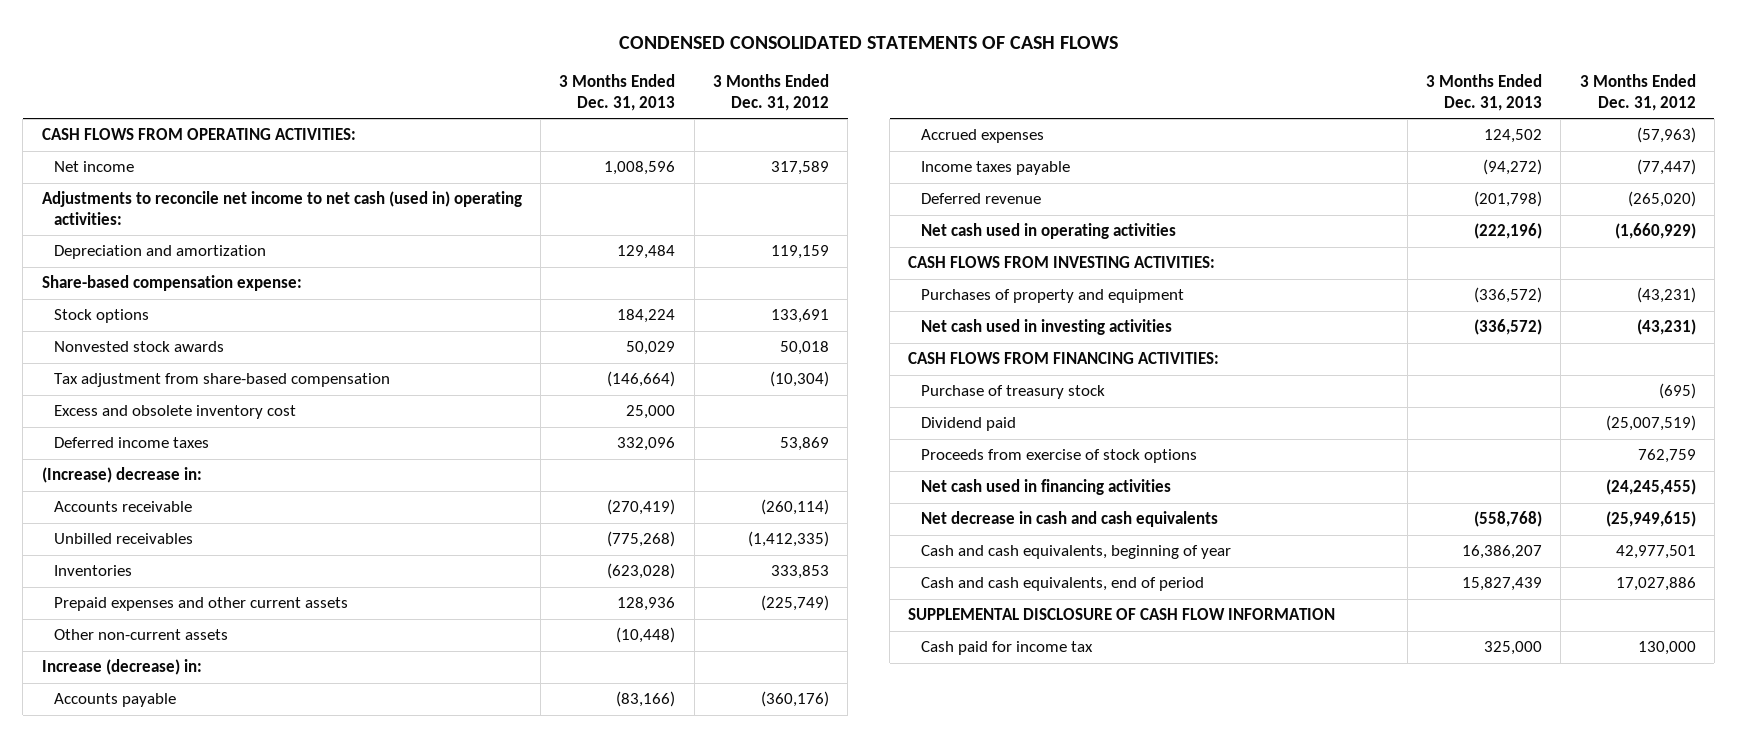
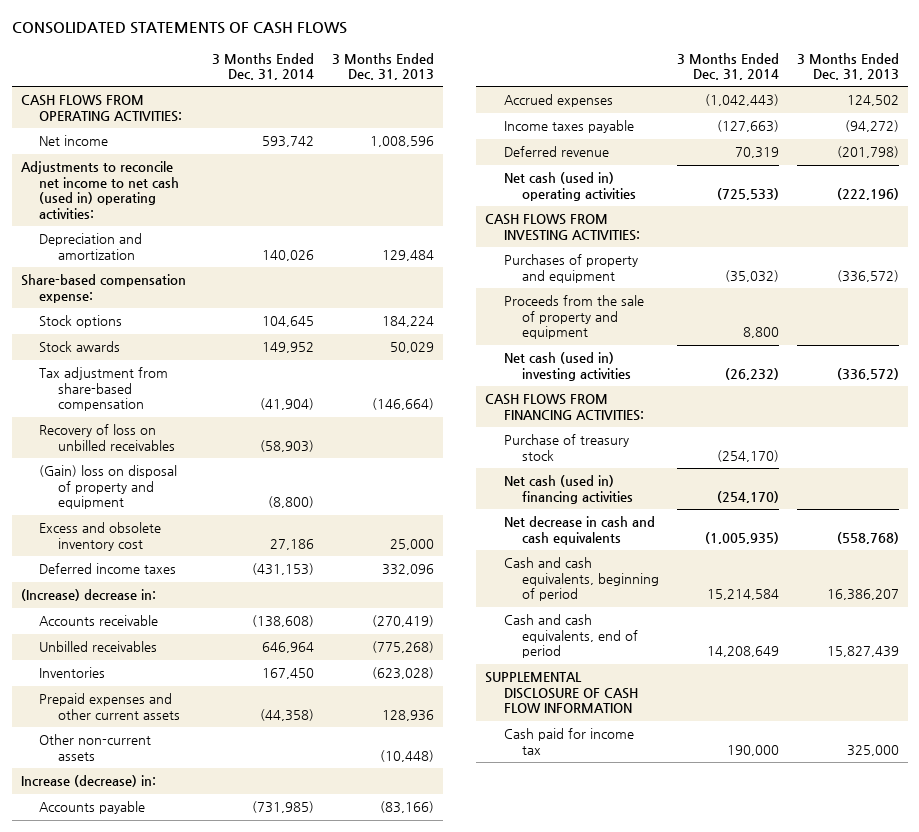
[618,36,1118,50] CONDENSED CONSOLIDATED STATEMENTS OF CASH FLOWS -> [11,22,347,35] CONSOLIDATED STATEMENTS OF CASH FLOWS
[712,74,829,111] 3 Months Ended Dec. 31, 2012 -> none
none -> [212,52,315,81] 3 Months Ended Dec. 31, 2014
[53,341,224,353] Nonvested stock awards -> [39,341,121,353] Stock awards
none -> [39,424,175,451] Recovery of loss on unbilled receivables
none -> [39,465,178,510] (Gain) loss on disposal of property and equipment
[920,223,1176,240] Net cash used in operating activities -> [503,172,637,201] Net cash (used in) operating activities
none -> [503,295,644,340] Proceeds from the sale of property and equipment
[920,319,1172,336] Net cash used in investing activities -> [503,352,632,381] Net cash (used in) investing activities
[920,417,1016,432] Dividend paid -> none
[920,449,1197,464] Proceeds from exercise of stock options -> none
[920,479,1171,496] Net cash used in financing activities -> [503,475,634,504] Net cash (used in) financing activities
[920,545,1231,560] Cash and cash equivalents, beginning of year -> [503,557,660,602] Cash and cash equivalents, beginning of period

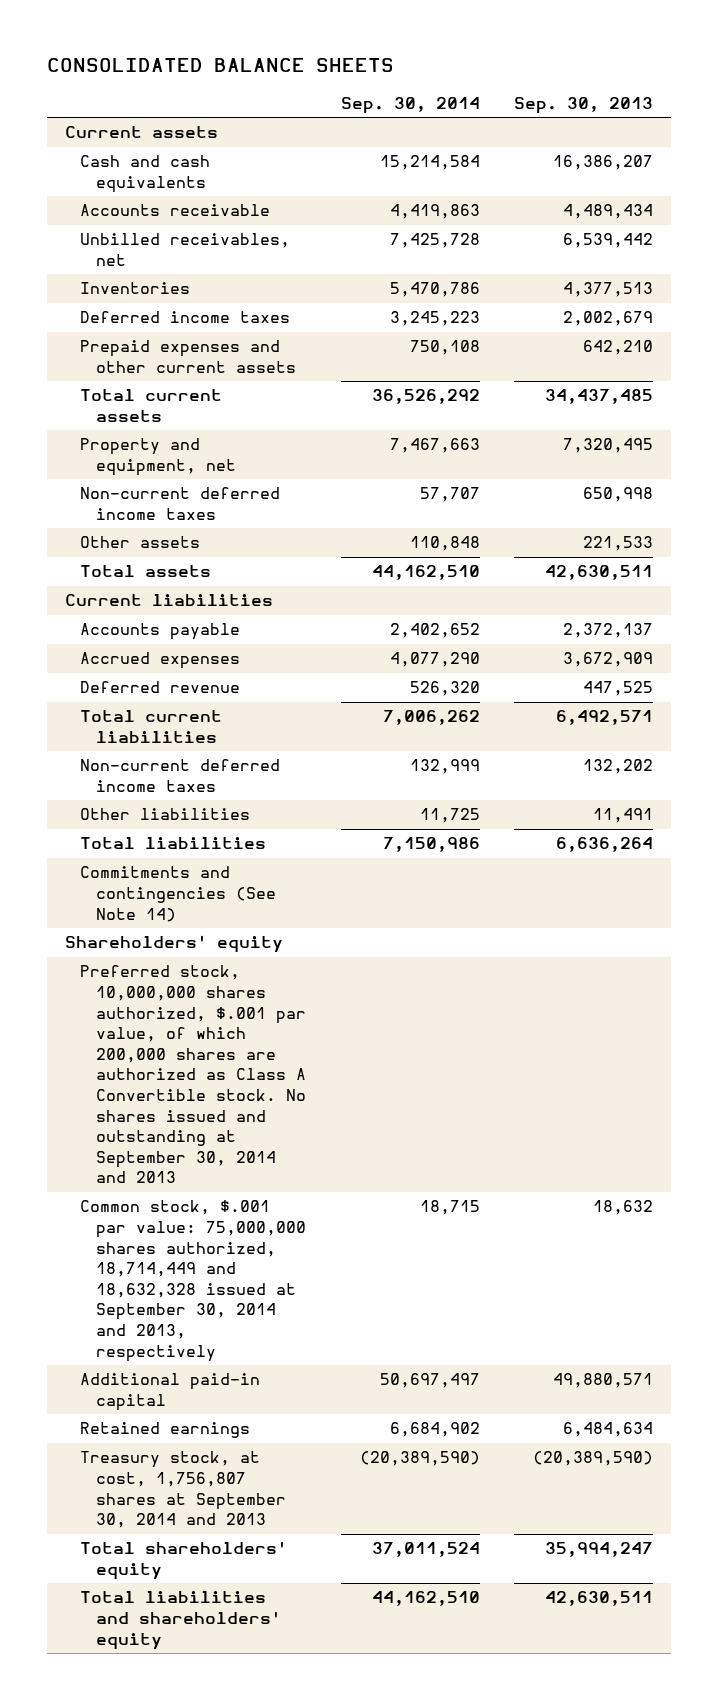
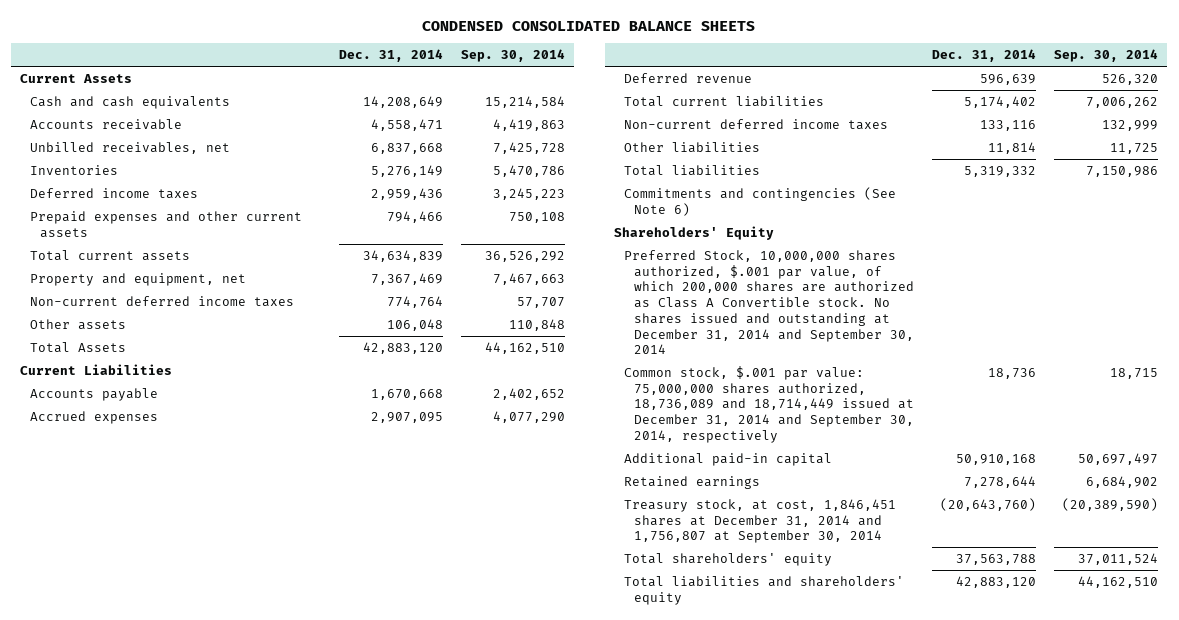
[47,58,395,73] CONSOLIDATED BALANCE SHEETS -> [422,20,756,31] CONDENSED CONSOLIDATED BALANCE SHEETS
[514,96,654,114] Sep. 30, 2013 -> none
none -> [338,49,443,63] Dec. 31, 2014
[64,126,218,139] Current assets -> [20,73,133,83] Current Assets
[80,565,212,578] Total assets -> [30,341,127,353] Total Assets
[64,594,273,607] Current liabilities -> [20,363,173,375] Current Liabilities
[80,866,276,922] Commitments and contingencies (See Note 14) -> [624,186,897,216] Commitments and contingencies (See Note 6)
[64,935,283,954] Shareholders' equity -> [614,225,775,240] Shareholders' Equity
[80,965,306,1184] Preferred stock, 10,000,000 shares authorized, $.001 par value, of which 200,000 shares are authorized as Class A Convertible stock. No shares issued and outstanding at September 30, 2014 and 2013 -> [624,249,915,355] Preferred Stock, 10,000,000 shares authorized, $.001 par value, of which 200,000 shares are authorized as Class A Convertible stock. No shares issued and outstanding at December 31, 2014 and September 30, 2014
[80,1200,306,1362] Common stock, $.001 par value: 75,000,000 shares authorized, 18,714,449 and 18,632,328 issued at September 30, 2014 and 2013, respectively -> [624,365,915,443] Common stock, $.001 par value: 75,000,000 shares authorized, 18,736,089 and 18,714,449 issued at December 31, 2014 and September 30, 2014, respectively
[80,1451,286,1529] Treasury stock, at cost, 1,756,807 shares at September 30, 2014 and 2013 -> [624,498,897,544] Treasury stock, at cost, 1,846,451 shares at December 31, 2014 and 1,756,807 at September 30, 2014

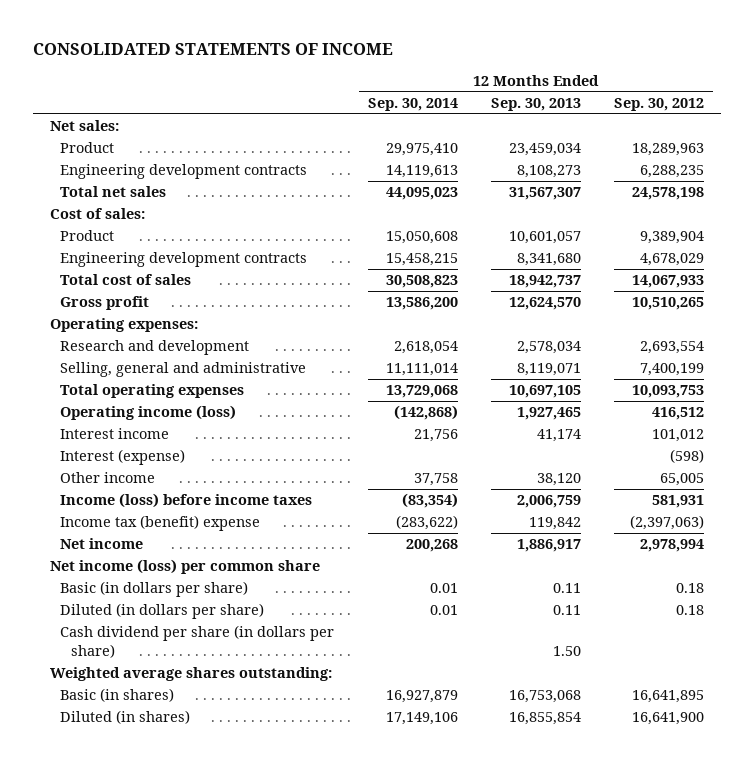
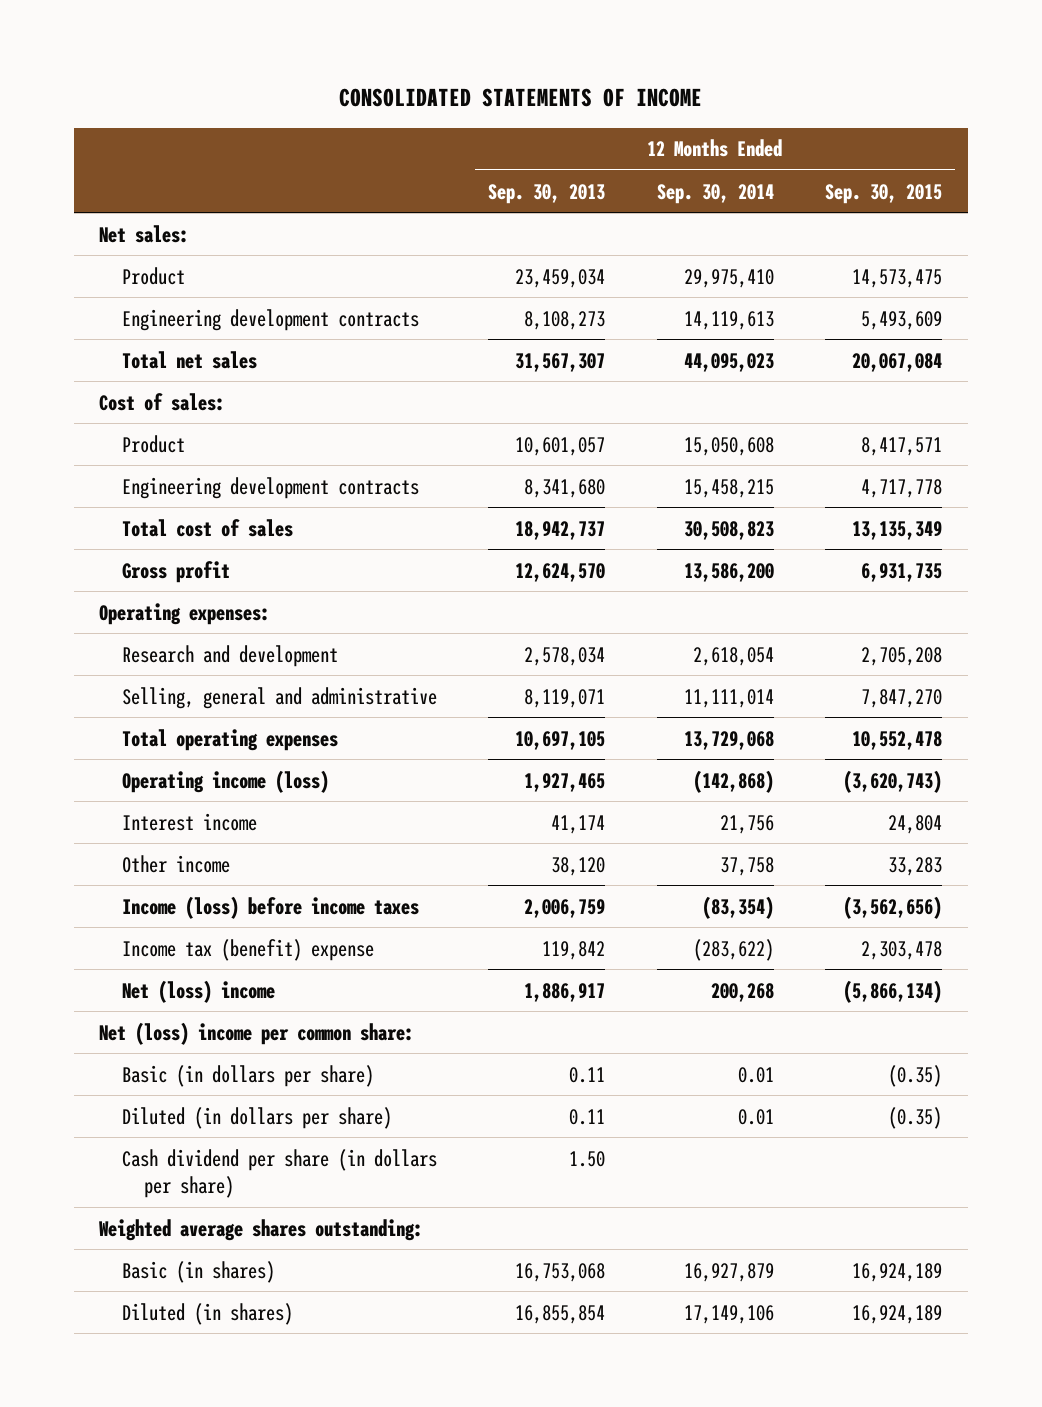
[614,97,705,111] Sep. 30, 2012 -> none
none -> [825,183,943,204] Sep. 30, 2015
[60,449,186,466] Interest (expense) -> none
[60,538,144,550] Net income -> [121,979,275,1003] Net (loss) income
[49,559,320,575] Net income (loss) per common share -> [99,1021,415,1045] Net (loss) income per common share:

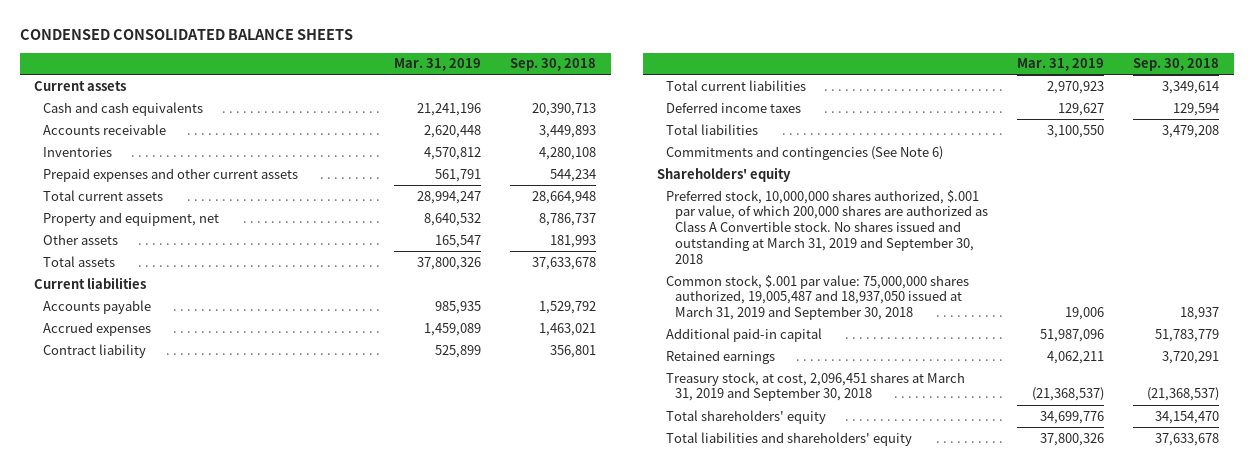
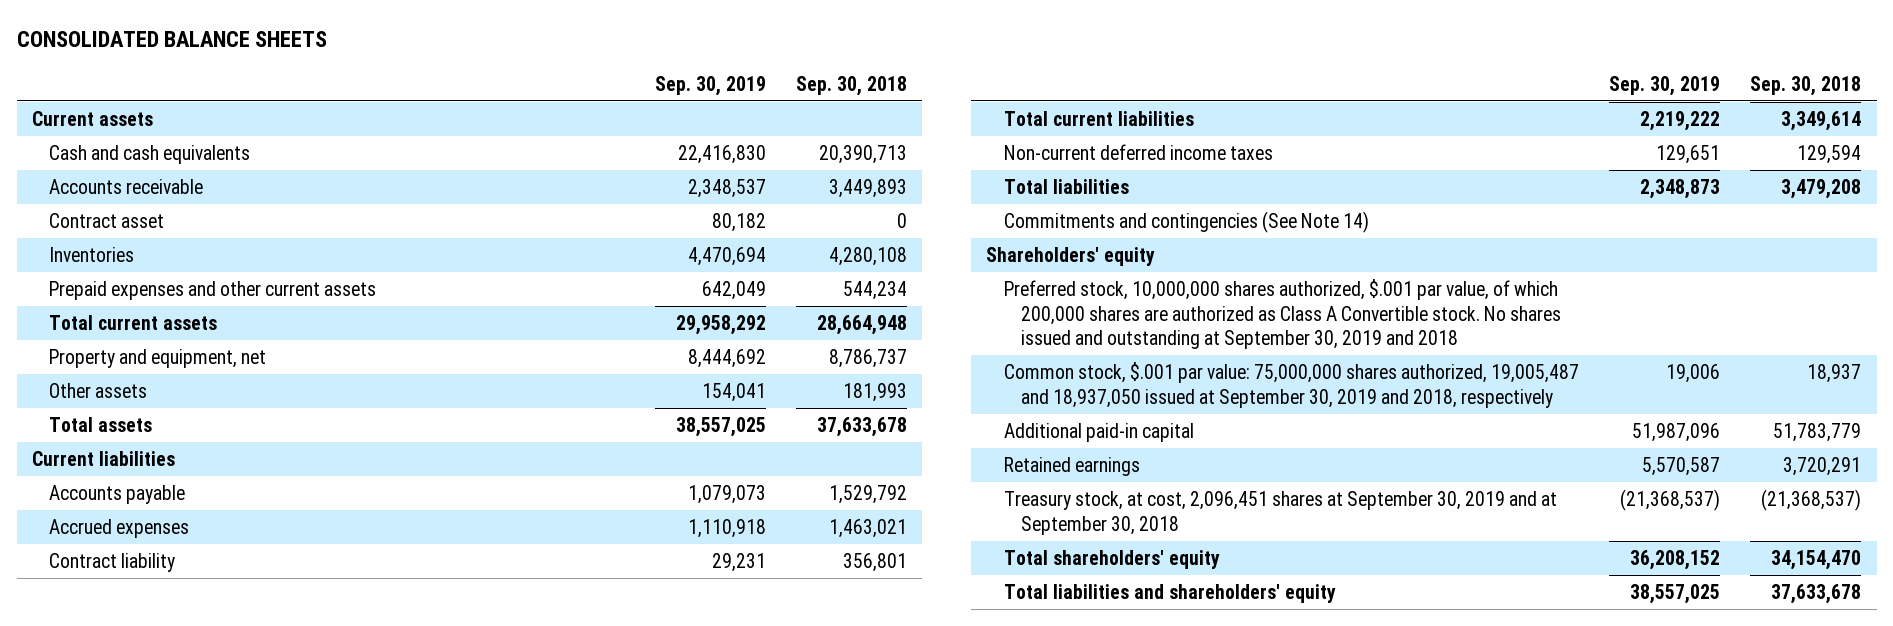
[19,28,353,40] CONDENSED CONSOLIDATED BALANCE SHEETS -> [16,31,327,48] CONSOLIDATED BALANCE SHEETS
[394,58,482,72] Mar. 31, 2019 -> none
none -> [654,76,766,97] Sep. 30, 2019
none -> [49,212,165,228] Contract asset
[666,101,802,113] Deferred income taxes -> [1003,143,1273,160] Non-current deferred income taxes
[666,145,944,160] Commitments and contingencies (See Note 6) -> [1003,210,1369,233] Commitments and contingencies (See Note 14)
[666,189,989,264] Preferred stock, 10,000,000 shares authorized, $.001 par value, of which 200,000 shares are authorized as Class A Convertible stock. No shares issued and outstanding at March 31, 2019 and September 30, 2018 -> [1003,278,1562,350] Preferred stock, 10,000,000 shares authorized, $.001 par value, of which 200,000 shares are authorized as Class A Convertible stock. No shares issued and outstanding at September 30, 2019 and 2018
[666,274,970,321] Common stock, $.001 par value: 75,000,000 shares authorized, 19,005,487 and 18,937,050 issued at March 31, 2019 and September 30, 2018 -> [1003,361,1579,408] Common stock, $.001 par value: 75,000,000 shares authorized, 19,005,487 and 18,937,050 issued at September 30, 2019 and 2018, respectively
[666,371,966,402] Treasury stock, at cost, 2,096,451 shares at March 31, 2019 and September 30, 2018 -> [1003,490,1557,535] Treasury stock, at cost, 2,096,451 shares at September 30, 2019 and at September 30, 2018

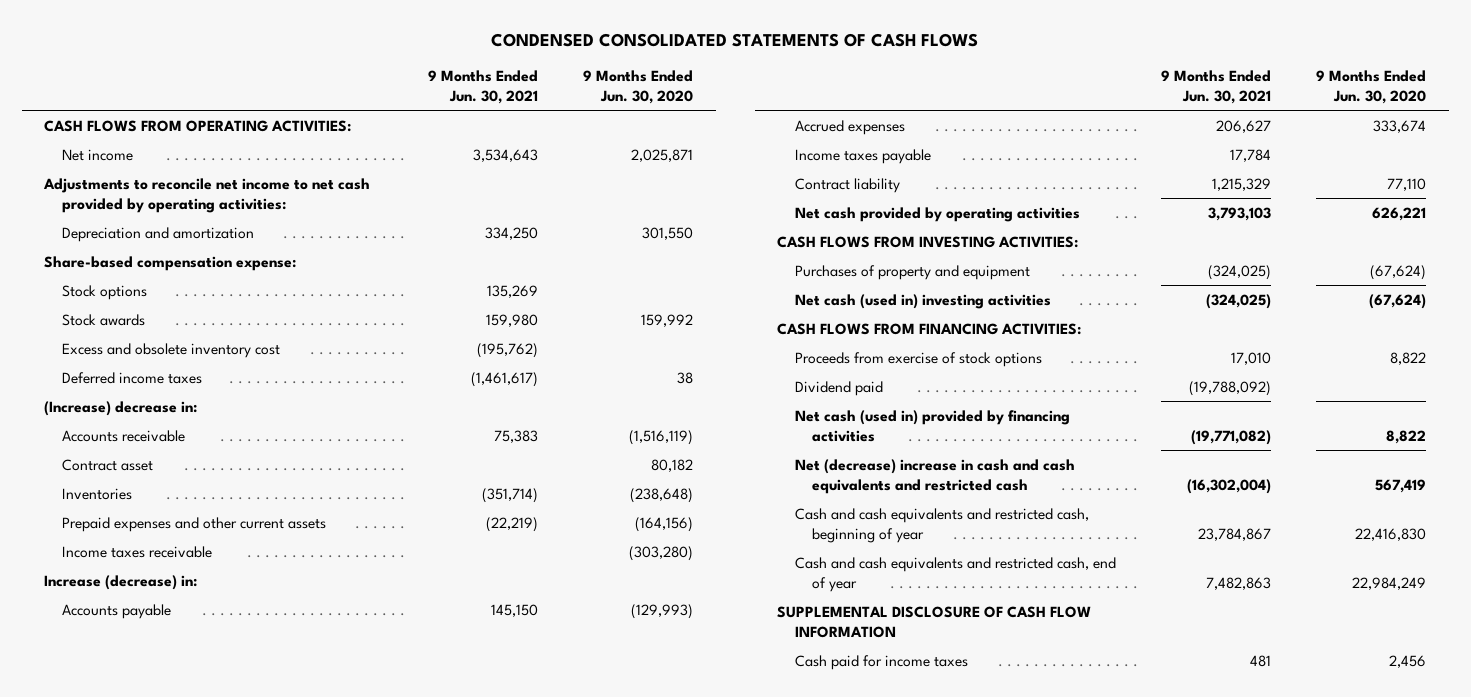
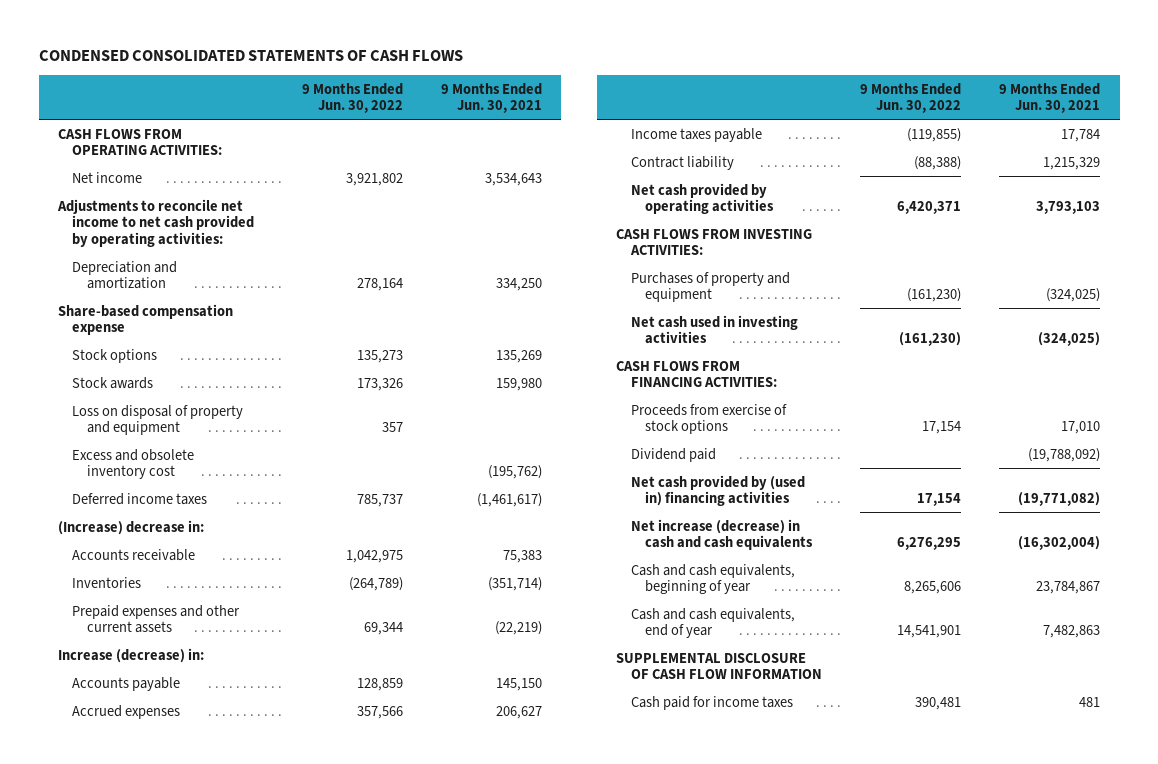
[583,69,694,104] 9 Months Ended Jun. 30, 2020 -> none
none -> [301,82,403,114] 9 Months Ended Jun. 30, 2022
[44,255,297,271] Share-based compensation expense: -> [57,303,233,336] Share-based compensation expense
none -> [72,404,244,436] Loss on disposal of property and equipment
[61,458,153,471] Contract asset -> none
[61,545,212,558] Income taxes receivable -> none
[794,293,1051,309] Net cash (used in) investing activities -> [630,314,798,345] Net cash used in investing activities
[794,409,1070,442] Net cash (used in) provided by financing activities -> [630,474,805,507] Net cash provided by (used in) financing activities
[794,458,1075,494] Net (decrease) increase in cash and cash equivalents and restricted cash -> [630,518,814,551] Net increase (decrease) in cash and cash equivalents
[794,507,1089,543] Cash and cash equivalents and restricted cash, beginning of year -> [630,563,795,595] Cash and cash equivalents, beginning of year
[794,556,1116,592] Cash and cash equivalents and restricted cash, end of year -> [630,607,795,639] Cash and cash equivalents, end of year

